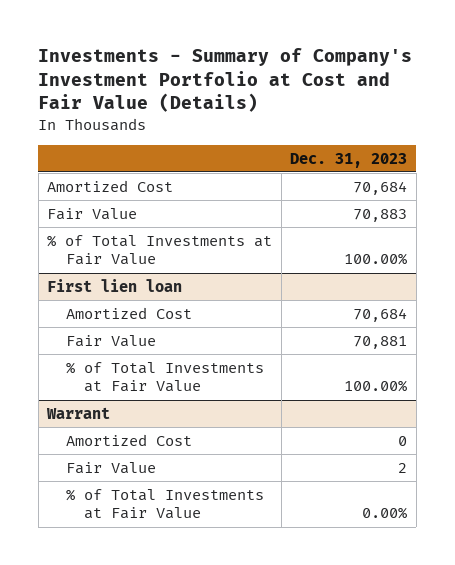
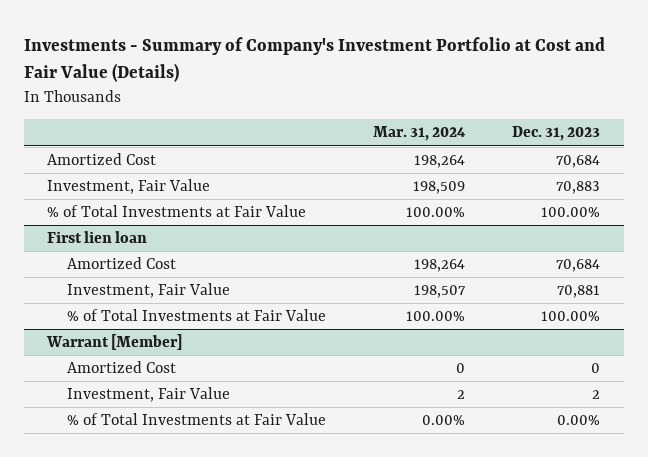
none -> [373,126,467,142] Mar. 31, 2024
[47,207,138,220] Fair Value -> [47,179,211,195] Investment, Fair Value
[65,334,156,347] Fair Value -> [67,283,231,299] Investment, Fair Value
[46,406,111,419] Warrant -> [46,334,183,351] Warrant [Member]
[65,461,156,474] Fair Value -> [67,387,231,403] Investment, Fair Value

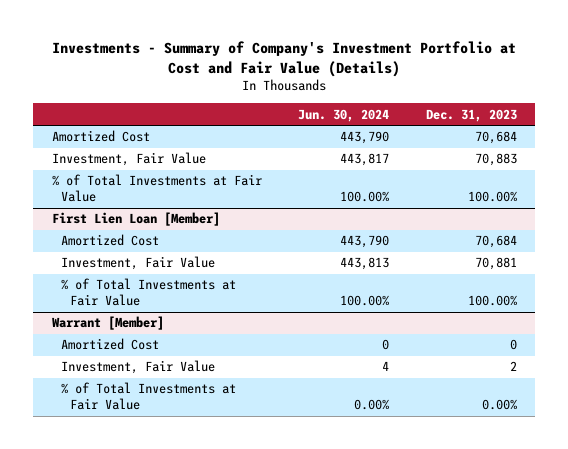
[373,126,467,142] Mar. 31, 2024 -> none
none -> [298,108,390,122] Jun. 30, 2024
[47,231,148,244] First lien loan -> [51,212,220,227] First Lien Loan [Member]

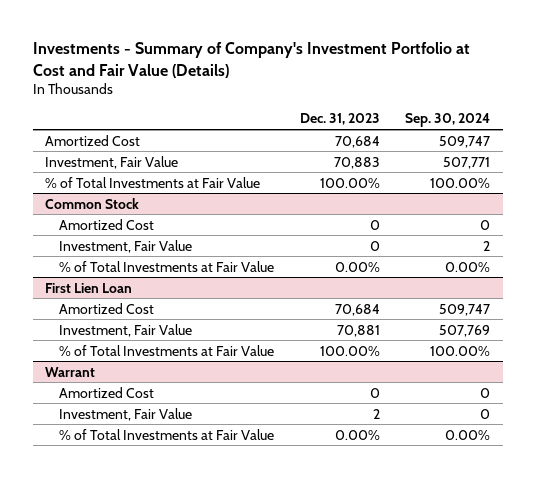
[298,108,390,122] Jun. 30, 2024 -> none
none -> [405,113,491,128] Sep. 30, 2024
none -> [45,197,140,209] Common Stock
none -> [59,218,155,230] Amortized Cost
none -> [59,239,193,253] Investment, Fair Value
none -> [59,260,275,272] % of Total Investments at Fair Value
[51,212,220,227] First Lien Loan [Member] -> [45,282,133,293] First Lien Loan
[51,316,164,331] Warrant [Member] -> [45,366,96,377] Warrant

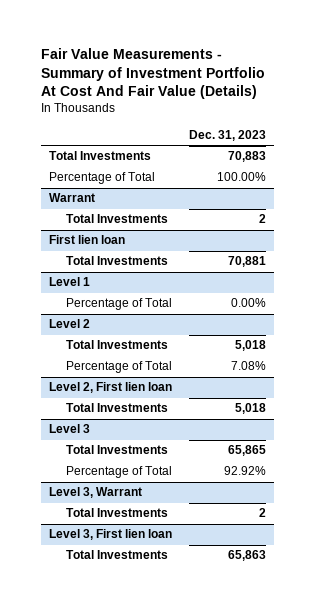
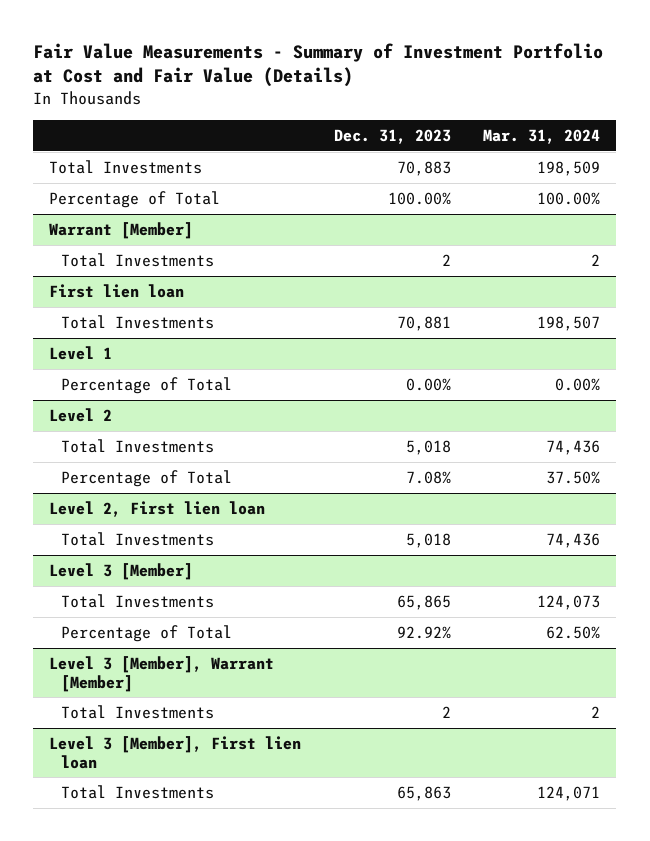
[40,48,265,100] Fair Value Measurements - Summary of Investment Portfolio At Cost And Fair Value (Details) -> [33,42,604,88] Fair Value Measurements - Summary of Investment Portfolio at Cost and Fair Value (Details)
none -> [483,128,601,144] Mar. 31, 2024
[48,193,95,203] Warrant -> [49,222,194,240] Warrant [Member]
[48,424,90,434] Level 3 -> [49,563,194,581] Level 3 [Member]
[48,487,142,499] Level 3, Warrant -> [49,656,275,692] Level 3 [Member], Warrant [Member]
[48,529,172,541] Level 3, First lien loan -> [49,736,302,769] Level 3 [Member], First lien loan

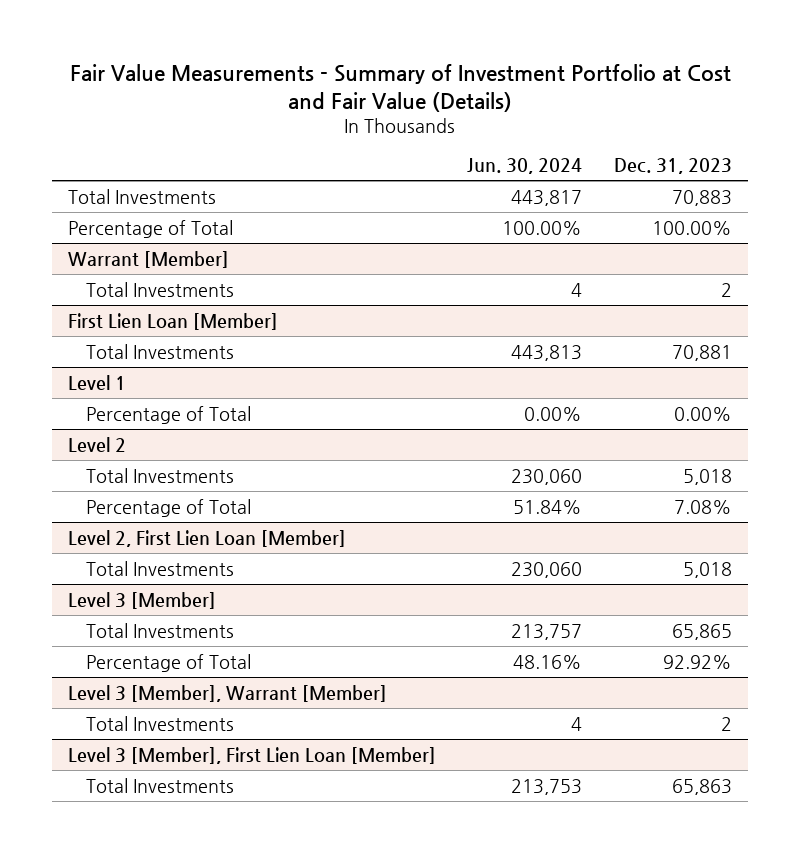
[483,128,601,144] Mar. 31, 2024 -> none
none -> [467,158,583,175] Jun. 30, 2024
[49,284,185,299] First lien loan -> [68,312,279,330] First Lien Loan [Member]
[49,501,266,518] Level 2, First lien loan -> [68,529,347,547] Level 2, First Lien Loan [Member]
[49,736,302,769] Level 3 [Member], First lien loan -> [68,746,437,764] Level 3 [Member], First Lien Loan [Member]

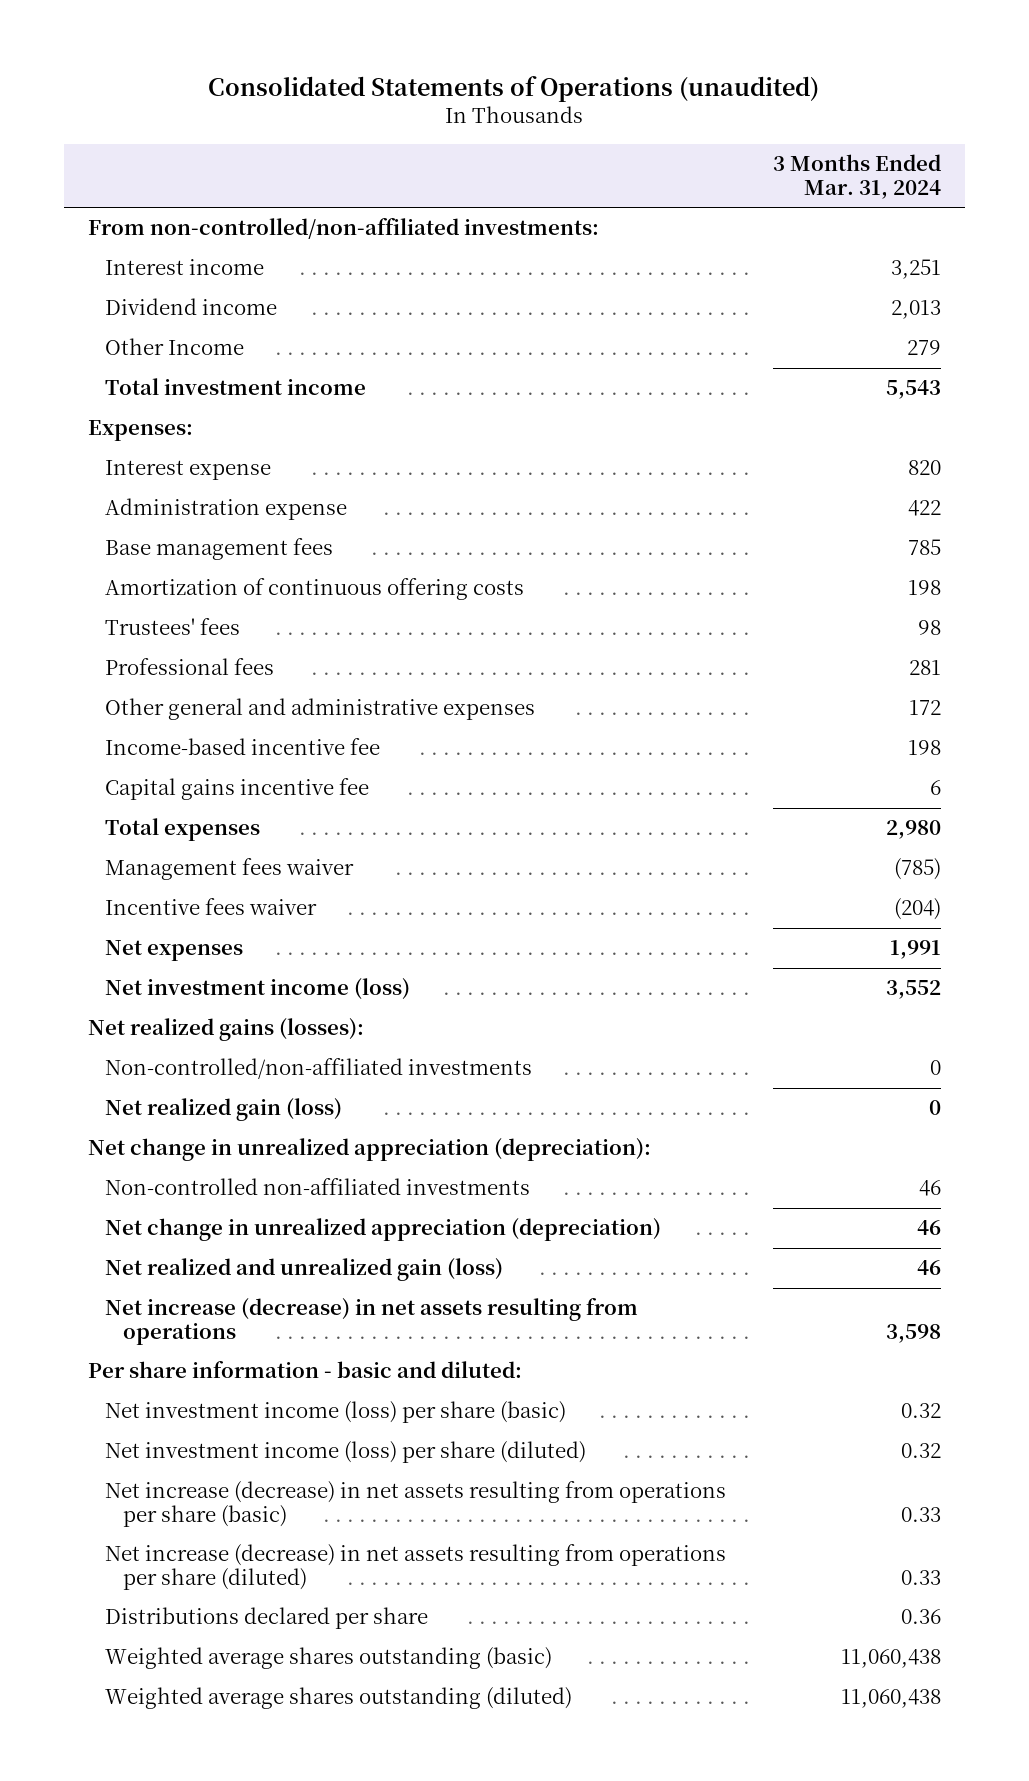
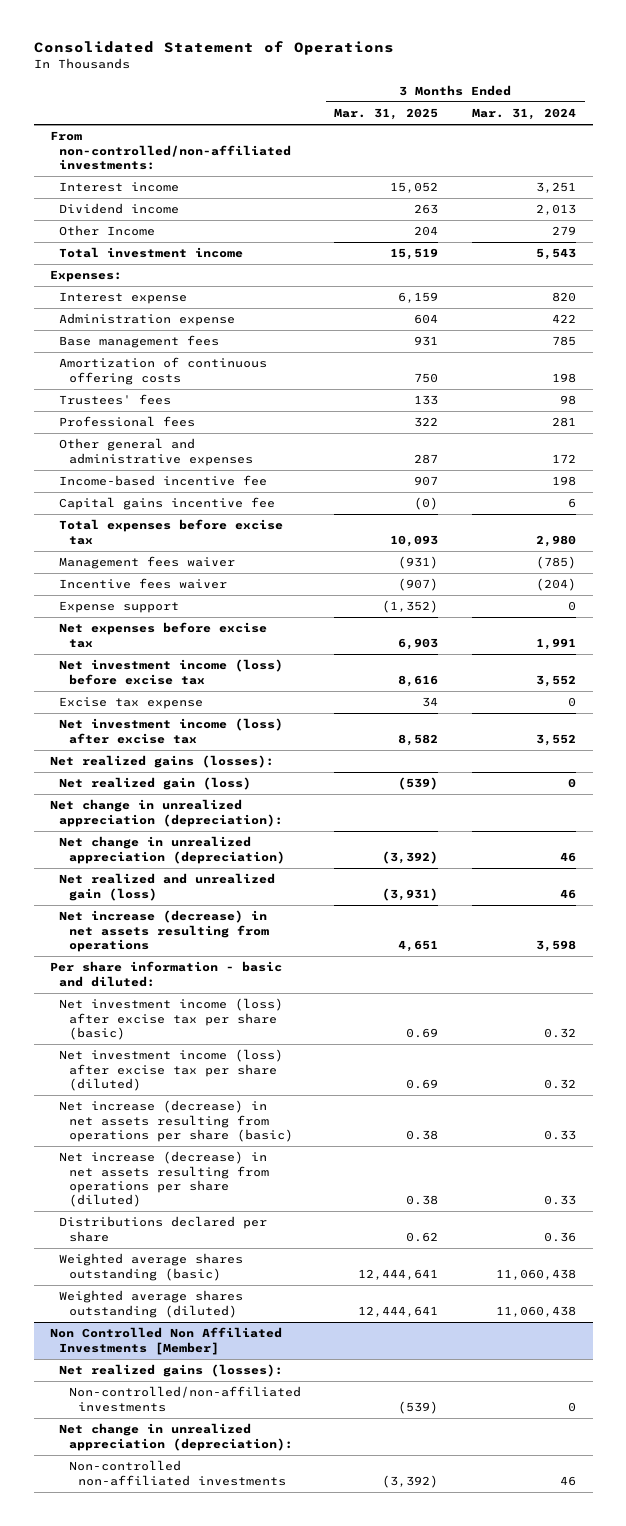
[208,75,820,102] Consolidated Statements of Operations (unaudited) -> [33,40,394,55] Consolidated Statement of Operations
none -> [334,108,439,121] Mar. 31, 2025
[105,818,261,842] Total expenses -> [59,519,284,545] Total expenses before excise tax
none -> [59,601,180,614] Expense support
[105,940,244,962] Net expenses -> [59,622,268,648] Net expenses before excise tax
[105,978,411,1001] Net investment income (loss) -> [59,659,284,685] Net investment income (loss) before excise tax
none -> [59,697,204,710] Excise tax expense
none -> [59,718,284,744] Net investment income (loss) after excise tax
[105,1058,533,1080] Non-controlled/non-affiliated investments -> none
[105,1178,531,1196] Non-controlled non-affiliated investments -> none
[105,1401,567,1424] Net investment income (loss) per share (basic) -> [59,998,284,1040] Net investment income (loss) after excise tax per share (basic)
[105,1441,587,1464] Net investment income (loss) per share (diluted) -> [59,1049,284,1091] Net investment income (loss) after excise tax per share (diluted)
none -> [50,1327,283,1355] Non Controlled Non Affiliated Investments [Member]
none -> [59,1364,284,1378] Net realized gains (losses):
none -> [68,1386,301,1412] Non-controlled/non-affiliated investments
none -> [59,1423,293,1451] Net change in unrealized appreciation (depreciation):
none -> [68,1460,286,1486] Non-controlled non-affiliated investments

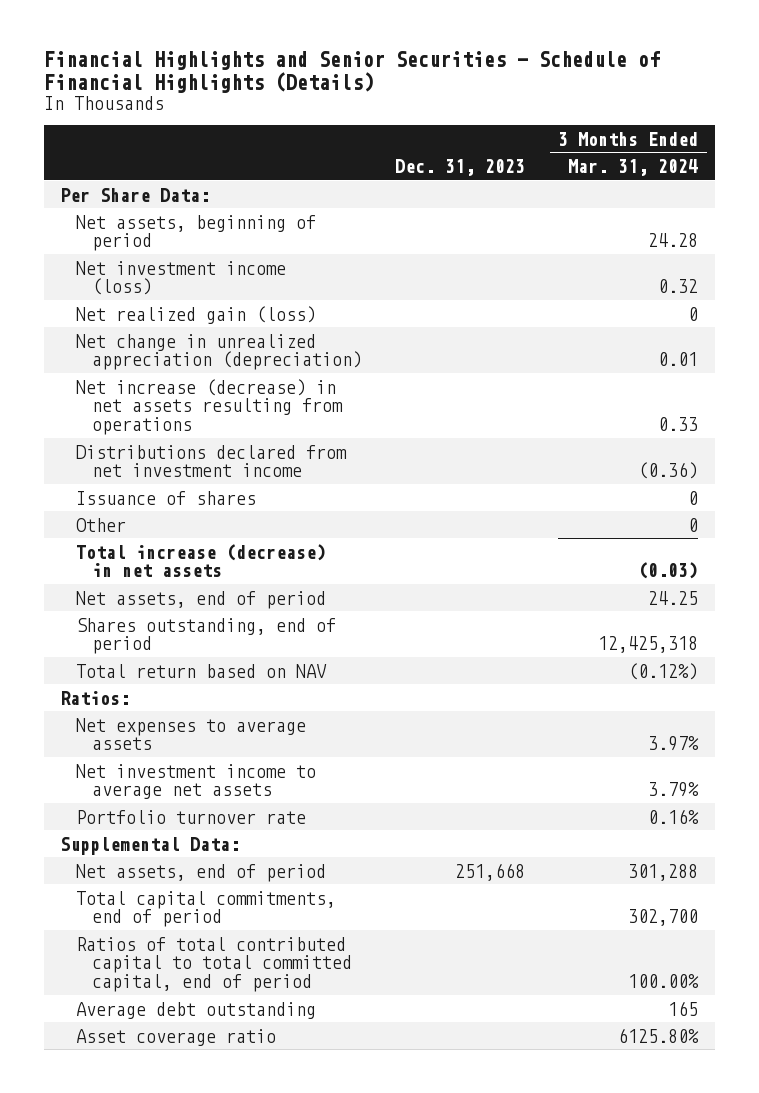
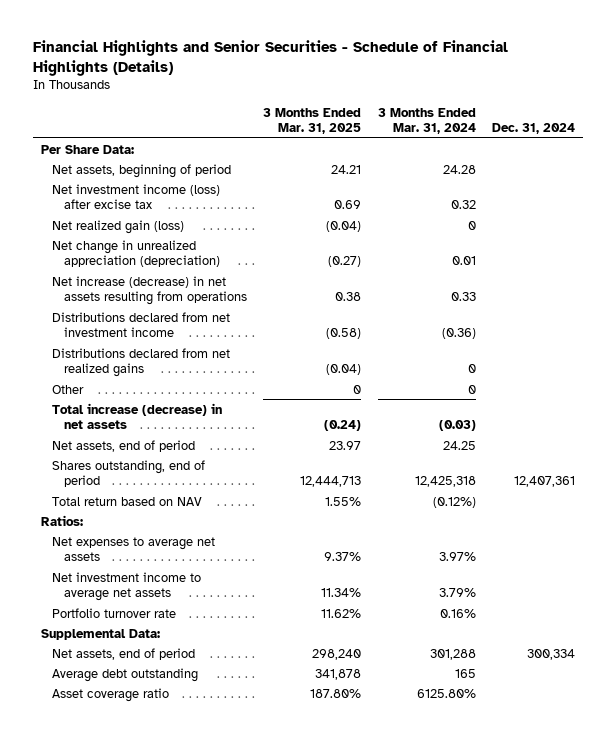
[395,159,526,177] Dec. 31, 2023 -> none
none -> [263,107,362,135] 3 Months Ended Mar. 31, 2025
none -> [491,123,575,135] Dec. 31, 2024
[76,260,287,296] Net investment income (loss) -> [52,183,221,210] Net investment income (loss) after excise tax
[76,490,257,505] Issuance of shares -> none
none -> [52,347,231,378] Distributions declared from net realized gains
[76,717,307,751] Net expenses to average assets -> [52,536,216,562] Net expenses to average net assets
[76,890,337,928] Total capital commitments, end of period -> none
[76,936,353,993] Ratios of total contributed capital to total committed capital, end of period -> none

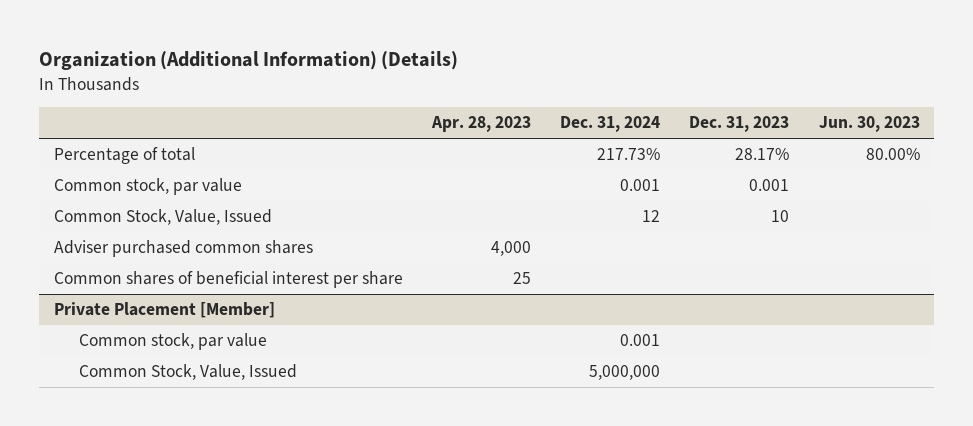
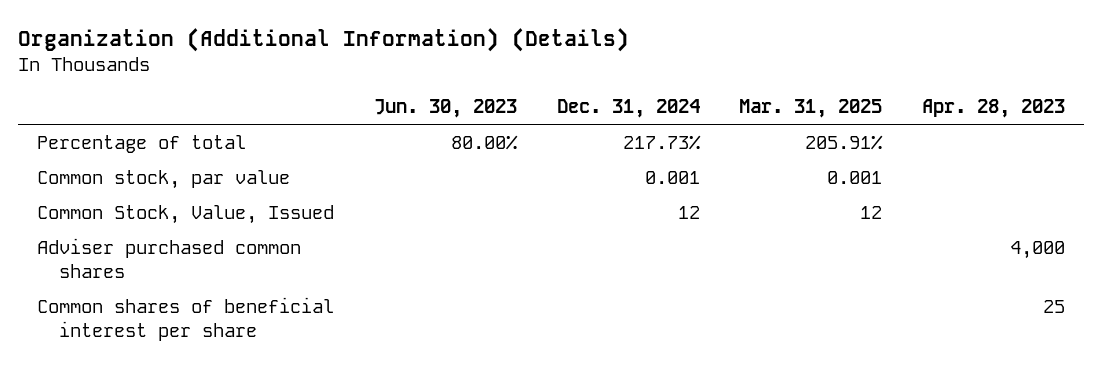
[689,116,790,133] Dec. 31, 2023 -> none
none -> [739,99,883,119] Mar. 31, 2025
[53,302,275,319] Private Placement [Member] -> none
[78,333,267,351] Common stock, par value -> none
[78,364,297,381] Common Stock, Value, Issued -> none

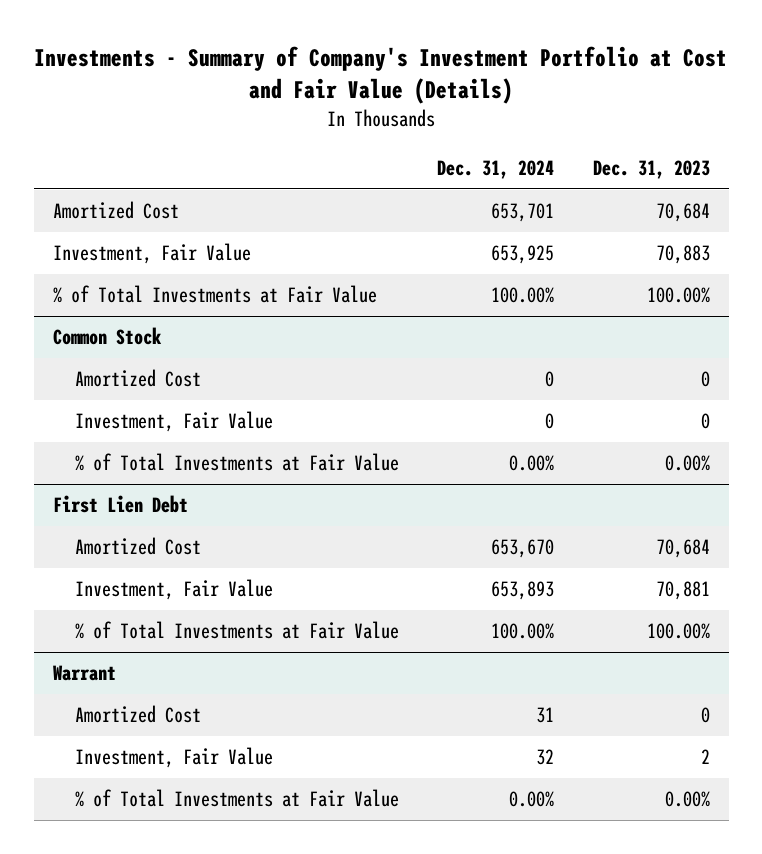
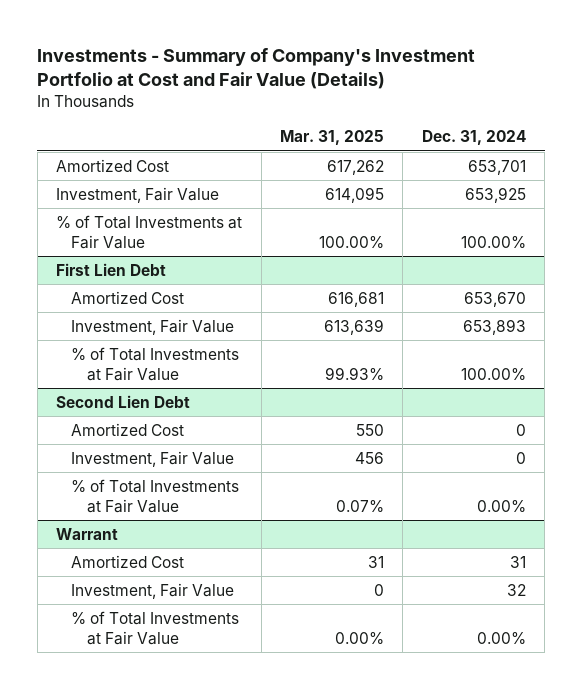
[592,159,710,179] Dec. 31, 2023 -> none
none -> [280,130,385,146] Mar. 31, 2025
[52,327,162,346] Common Stock -> none
[75,369,202,388] Amortized Cost -> none
[75,411,274,433] Investment, Fair Value -> none
[75,453,400,472] % of Total Investments at Fair Value -> none
none -> [56,394,191,408] Second Lien Debt
none -> [71,422,185,436] Amortized Cost
none -> [71,450,235,467] Investment, Fair Value
none -> [71,478,240,514] % of Total Investments at Fair Value

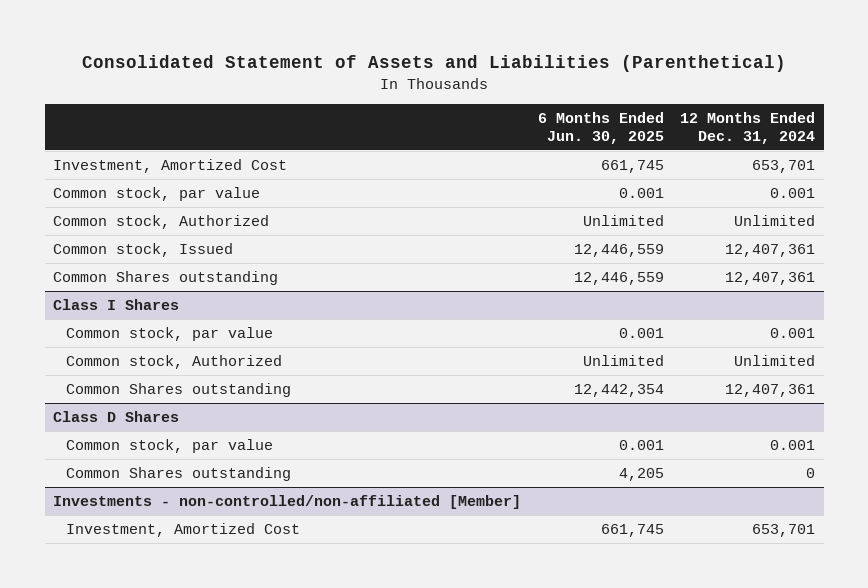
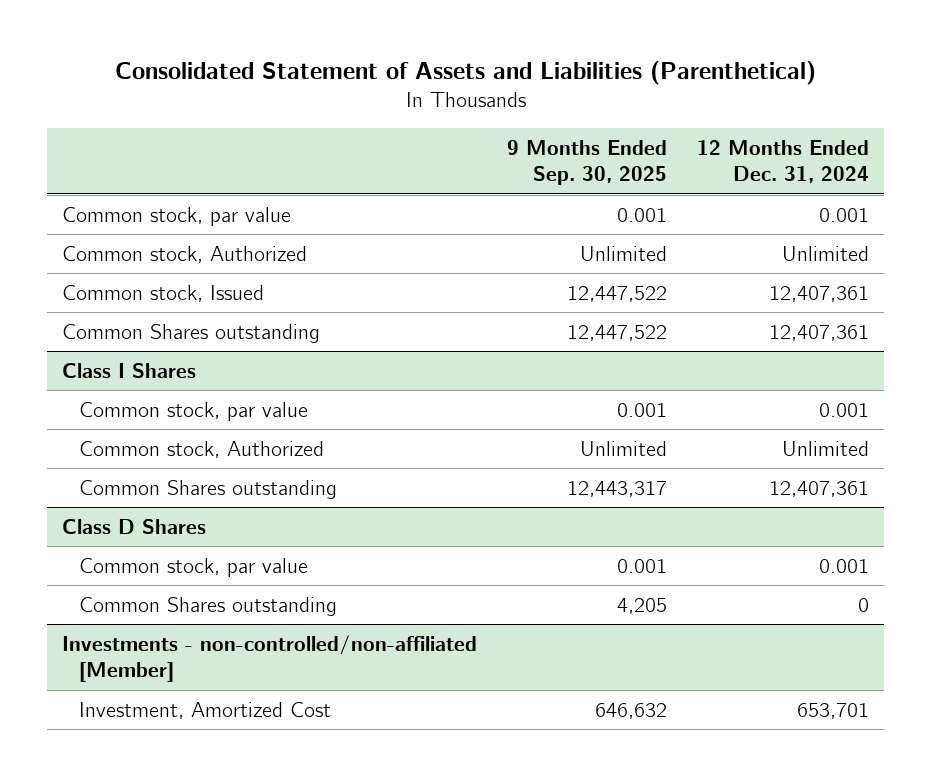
[537,112,664,144] 6 Months Ended Jun. 30, 2025 -> none
none -> [507,139,668,186] 9 Months Ended Sep. 30, 2025
[53,159,288,174] Investment, Amortized Cost -> none

